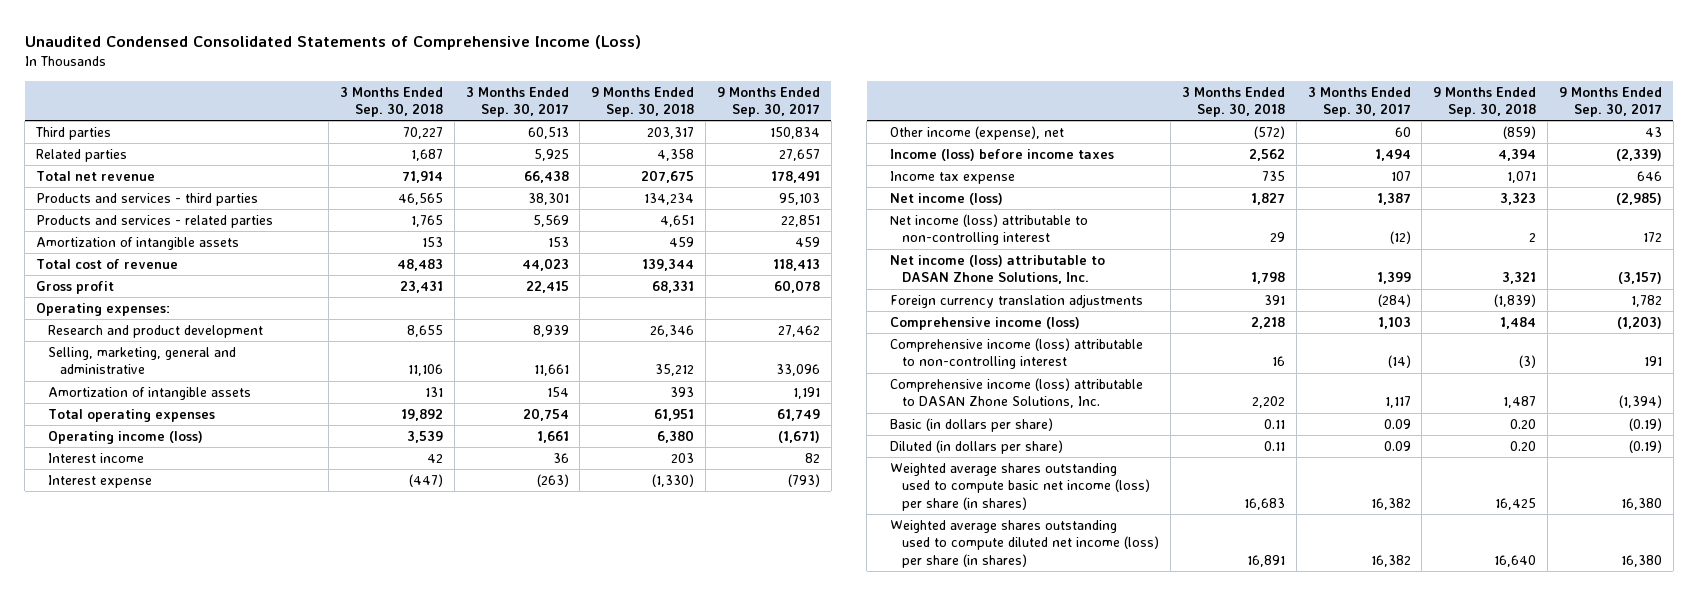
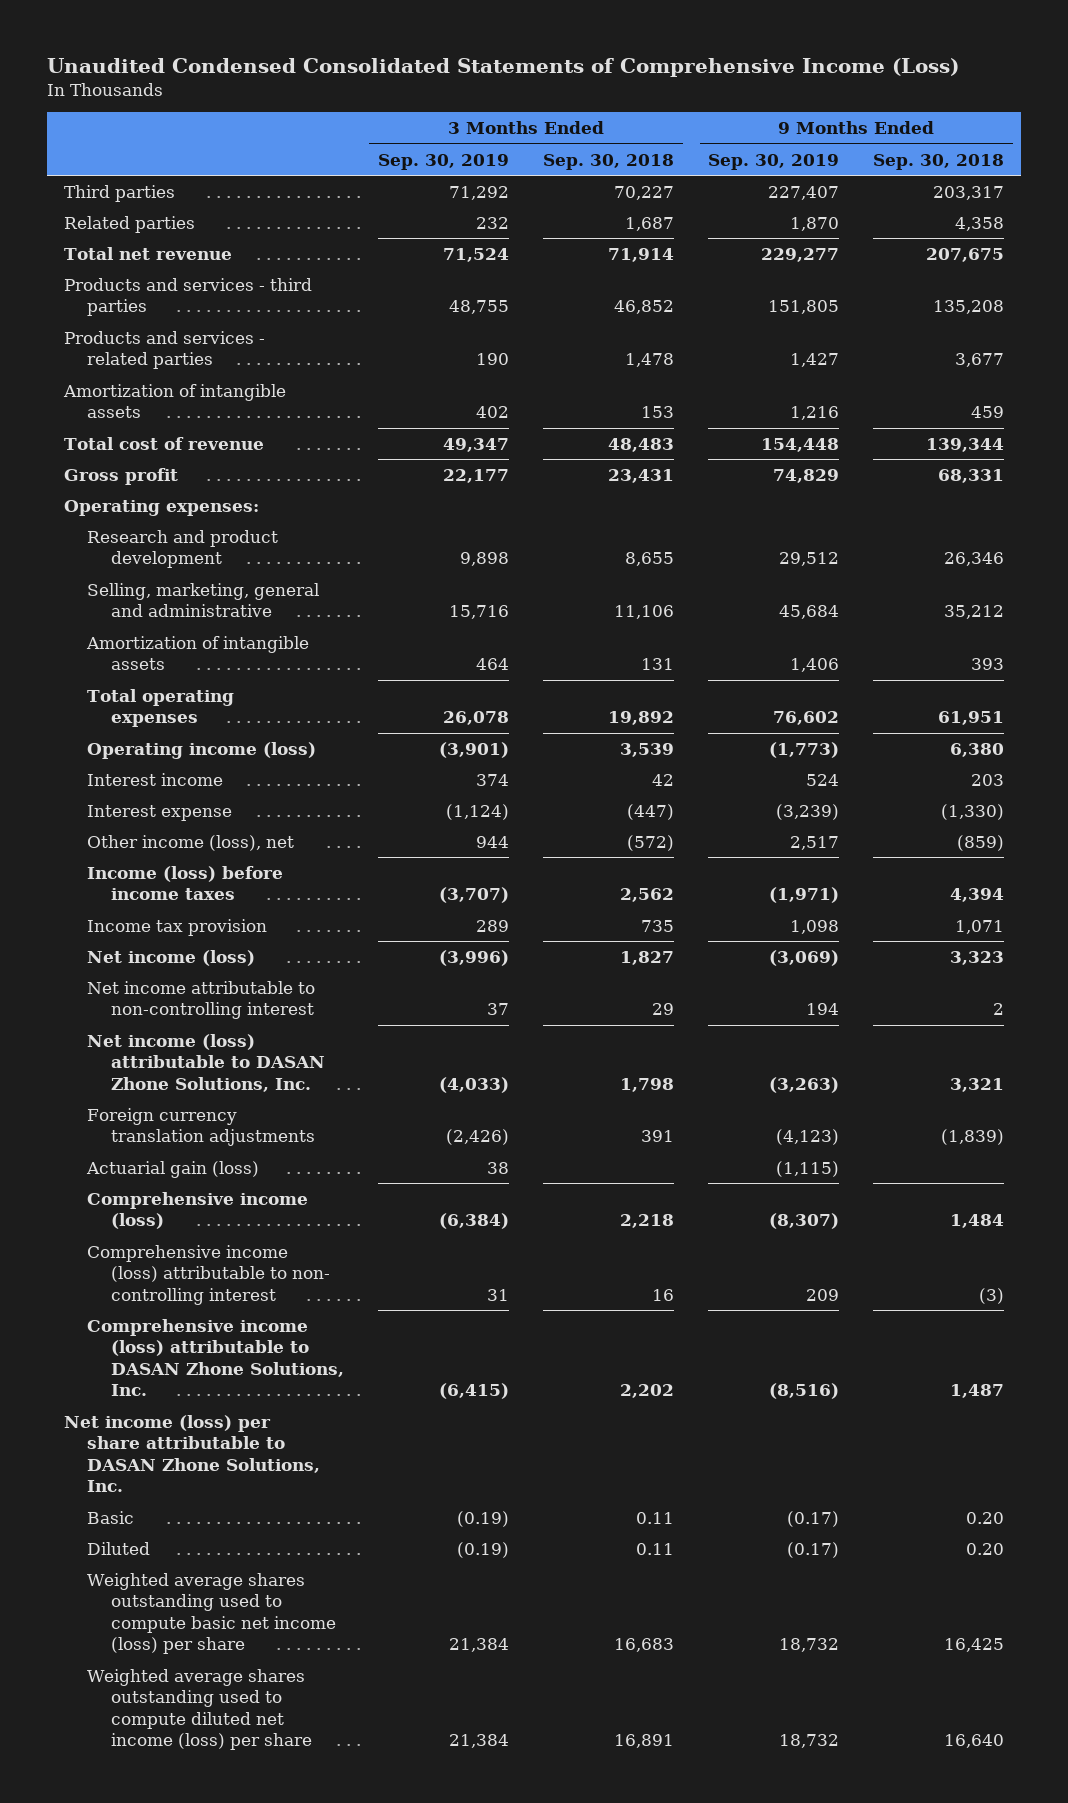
[465,86,569,117] 3 Months Ended Sep. 30, 2017 -> none
[717,86,821,117] 9 Months Ended Sep. 30, 2017 -> none
none -> [377,153,509,170] Sep. 30, 2019
none -> [708,153,840,170] Sep. 30, 2019
[397,193,443,206] 46,565 -> [614,300,675,315] 46,852
[644,193,695,206] 134,234 -> [933,300,1005,315] 135,208
[410,215,443,228] 1,765 -> [625,353,675,368] 1,478
[660,215,695,228] 4,651 -> [955,353,1005,368] 3,677
[890,126,1065,141] Other income (expense), net -> [87,834,295,851] Other income (loss), net
[890,171,1016,185] Income tax expense -> [87,918,268,936] Income tax provision
[890,214,1089,246] Net income (loss) attributable to non-controlling interest -> [87,980,316,1020] Net income attributable to non-controlling interest
none -> [86,1160,260,1178] Actuarial gain (loss)
[890,338,1144,370] Comprehensive income (loss) attributable to non-controlling interest -> [87,1244,330,1305] Comprehensive income (loss) attributable to non- controlling interest
none -> [63,1414,321,1492] Net income (loss) per share attributable to DASAN Zhone Solutions, Inc.
[890,418,1054,433] Basic (in dollars per share) -> [87,1510,135,1524] Basic
[890,440,1064,455] Diluted (in dollars per share) -> [87,1541,151,1555] Diluted
[890,463,1151,511] Weighted average shares outstanding used to compute basic net income (loss) per share (in shares) -> [87,1572,336,1654] Weighted average shares outstanding used to compute basic net income (loss) per share
[890,520,1160,568] Weighted average shares outstanding used to compute diluted net income (loss) per share (in shares) -> [87,1668,312,1750] Weighted average shares outstanding used to compute diluted net income (loss) per share

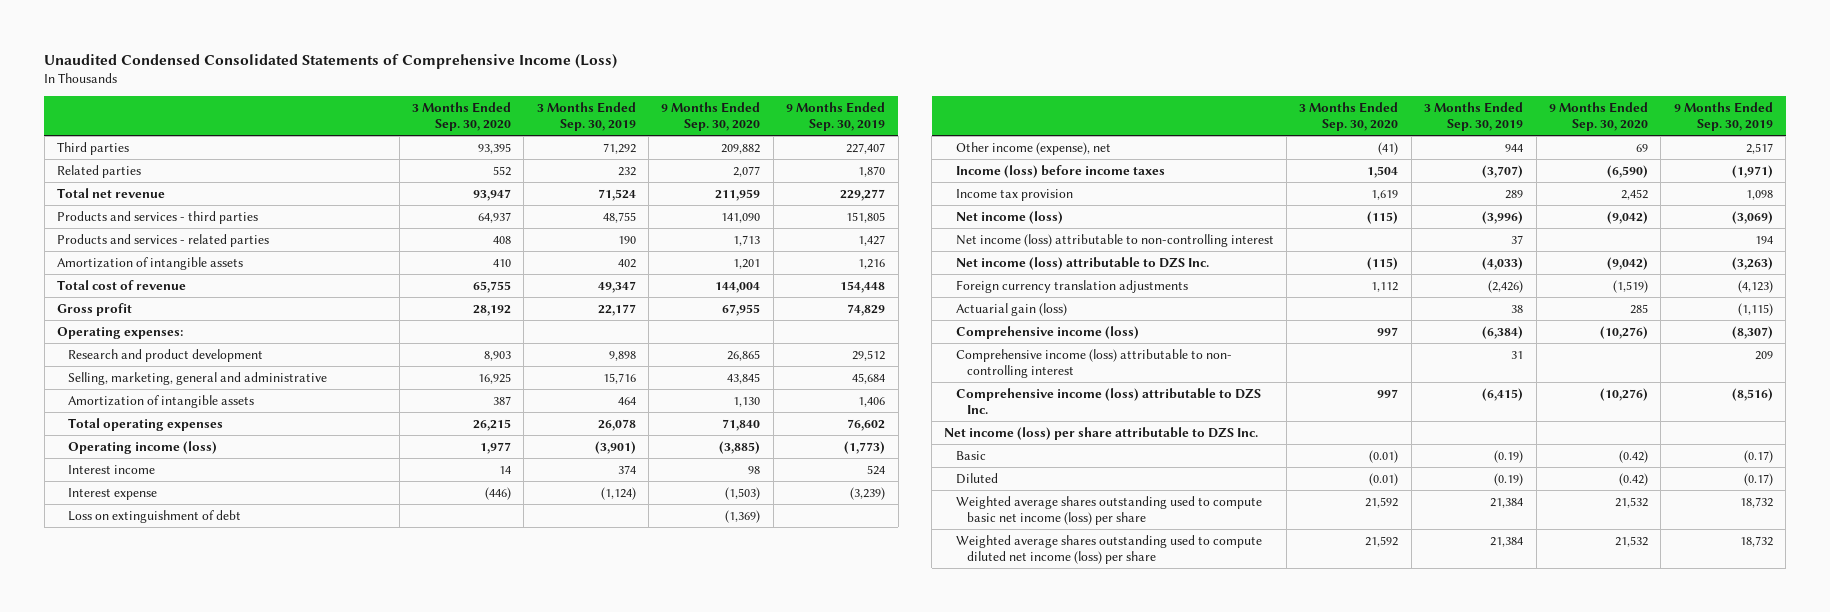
[543,153,675,170] Sep. 30, 2018 -> none
[873,153,1005,170] Sep. 30, 2018 -> none
none -> [411,102,511,131] 3 Months Ended Sep. 30, 2020
none -> [661,102,761,131] 9 Months Ended Sep. 30, 2020
none -> [68,510,242,524] Loss on extinguishment of debt
[87,834,295,851] Other income (loss), net -> [955,142,1111,156] Other income (expense), net
[87,980,316,1020] Net income attributable to non-controlling interest -> [955,234,1274,248] Net income (loss) attributable to non-controlling interest
[87,1033,325,1092] Net income (loss) attributable to DASAN Zhone Solutions, Inc. -> [955,257,1209,271] Net income (loss) attributable to DZS Inc.
[87,1318,344,1396] Comprehensive income (loss) attributable to DASAN Zhone Solutions, Inc. -> [955,388,1261,414] Comprehensive income (loss) attributable to DZS Inc.
[63,1414,321,1492] Net income (loss) per share attributable to DASAN Zhone Solutions, Inc. -> [944,427,1259,441] Net income (loss) per share attributable to DZS Inc.

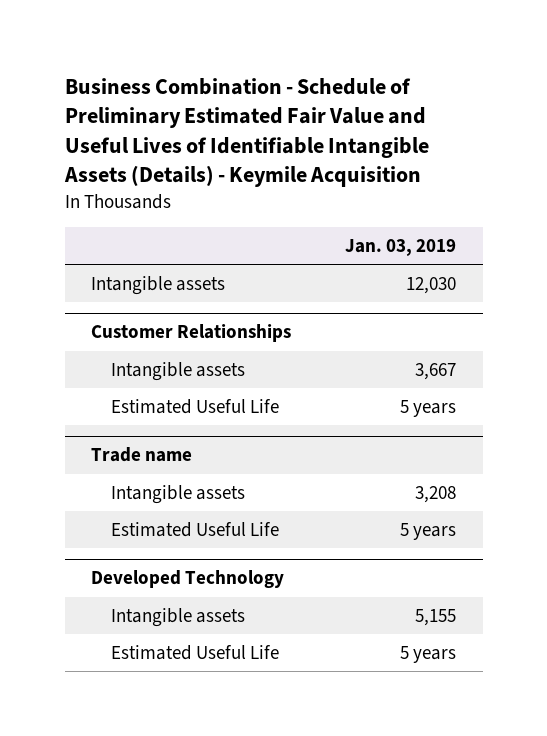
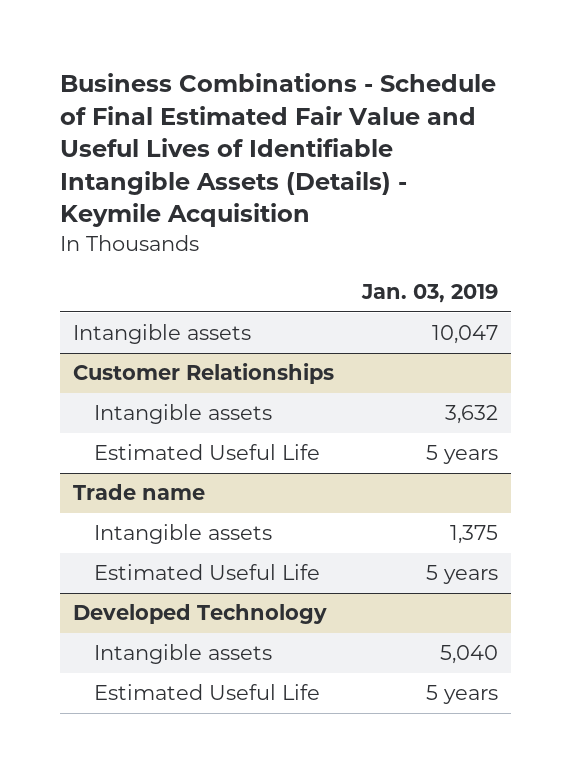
[63,78,429,188] Business Combination - Schedule of Preliminary Estimated Fair Value and Useful Lives of Identifiable Intangible Assets (Details) - Keymile Acquisition -> [59,73,496,228] Business Combinations - Schedule of Final Estimated Fair Value and Useful Lives of Identifiable Intangible Assets (Details) - Keymile Acquisition
[405,276,456,294] 12,030 -> [431,325,498,345] 10,047
[414,362,456,380] 3,667 -> [444,405,498,425] 3,632
[414,485,456,503] 3,208 -> [449,525,498,545] 1,375
[414,608,456,626] 5,155 -> [439,645,498,665] 5,040

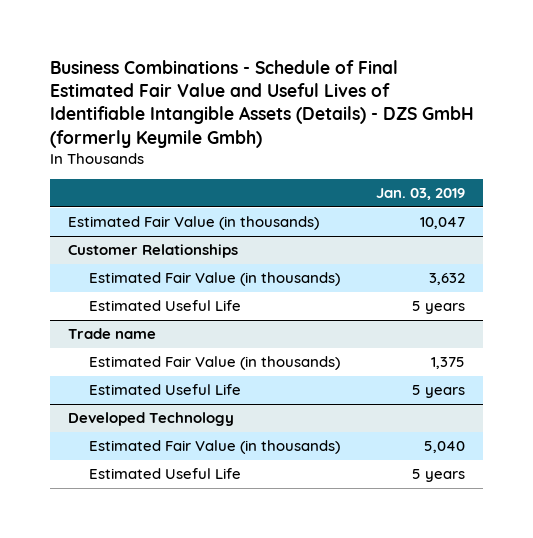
[59,73,496,228] Business Combinations - Schedule of Final Estimated Fair Value and Useful Lives of Identifiable Intangible Assets (Details) - Keymile Acquisition -> [50,59,475,148] Business Combinations - Schedule of Final Estimated Fair Value and Useful Lives of Identifiable Intangible Assets (Details) - DZS GmbH (formerly Keymile Gmbh)
[73,324,252,345] Intangible assets -> [67,216,319,231] Estimated Fair Value (in thousands)
[93,404,272,425] Intangible assets -> [89,272,341,287] Estimated Fair Value (in thousands)
[93,524,272,545] Intangible assets -> [89,356,341,371] Estimated Fair Value (in thousands)
[93,644,272,665] Intangible assets -> [89,440,341,455] Estimated Fair Value (in thousands)

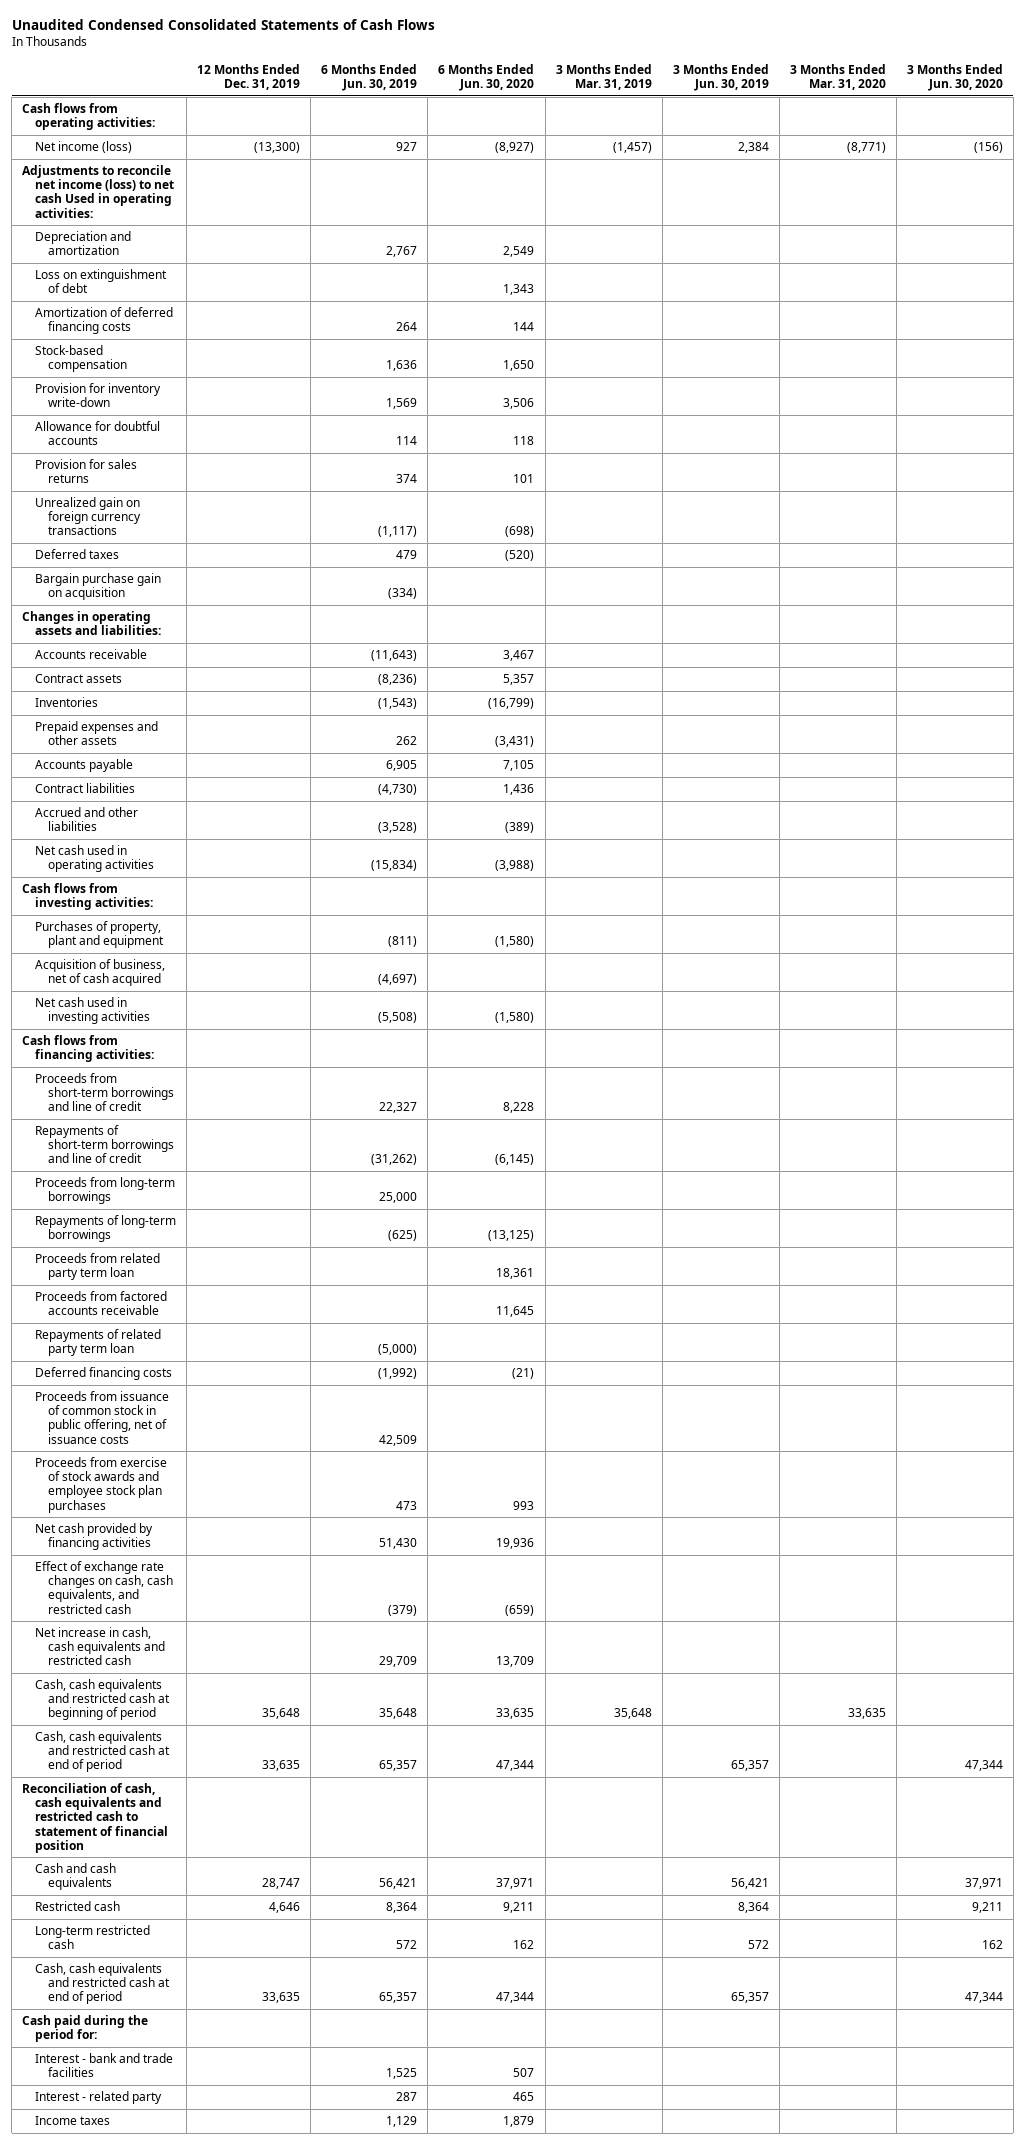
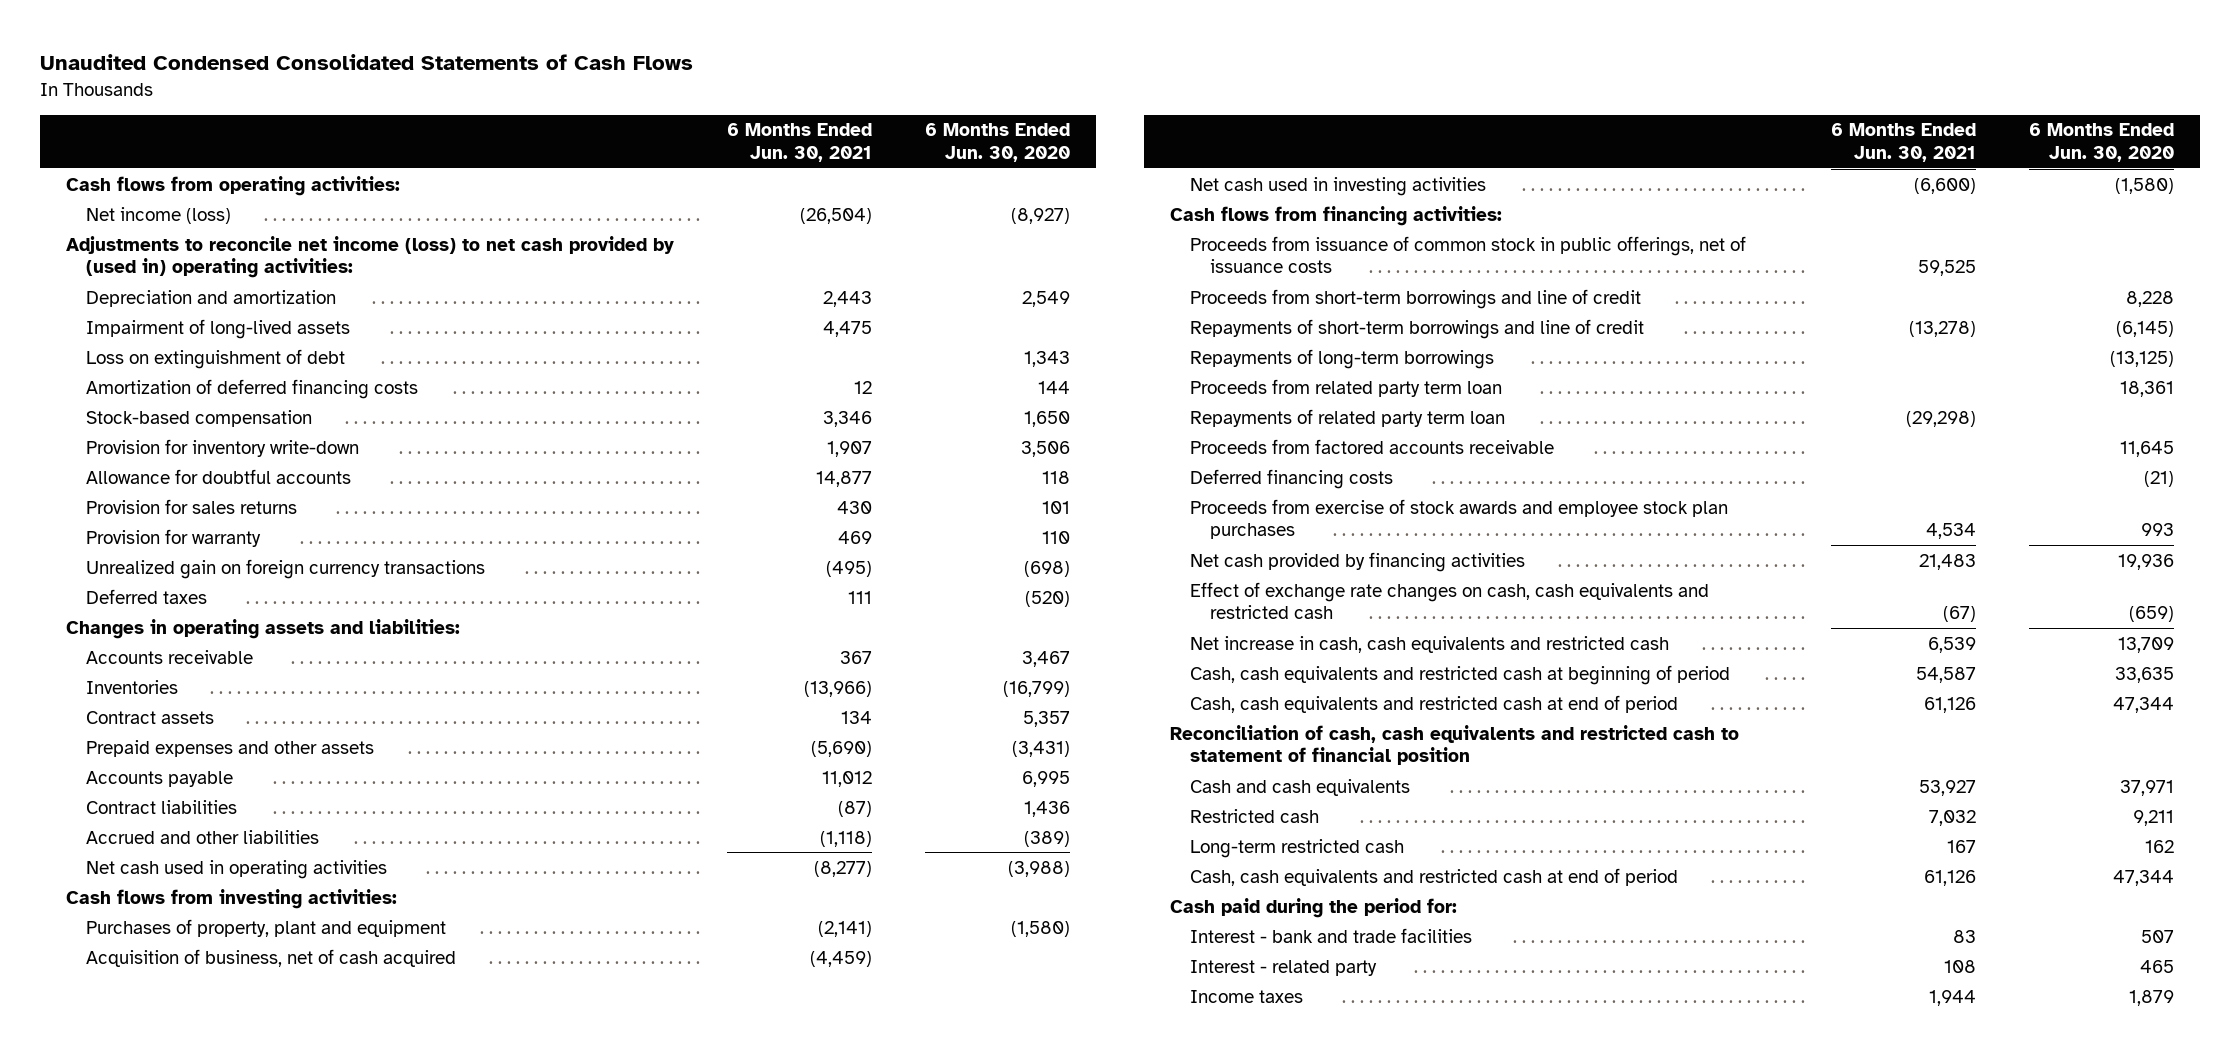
[197,64,301,91] 12 Months Ended Dec. 31, 2019 -> none
[321,64,418,92] 6 Months Ended Jun. 30, 2019 -> none
[555,64,652,91] 3 Months Ended Mar. 31, 2019 -> none
[672,64,769,92] 3 Months Ended Jun. 30, 2019 -> none
[789,64,886,91] 3 Months Ended Mar. 31, 2020 -> none
[906,64,1003,92] 3 Months Ended Jun. 30, 2020 -> none
none -> [726,123,872,163] 6 Months Ended Jun. 30, 2021
[22,165,175,218] Adjustments to reconcile net income (loss) to net cash Used in operating activities: -> [66,235,675,279] Adjustments to reconcile net income (loss) to net cash provided by (used in) operating activities:
none -> [86,318,351,339] Impairment of long-lived assets
none -> [86,528,262,547] Provision for warranty
[35,573,162,601] Bargain purchase gain on acquisition -> none
[35,674,123,684] Contract assets -> [86,710,215,724] Contract assets
[503,760,535,772] 7,105 -> [1021,770,1070,787] 6,995
none -> [1190,235,1747,274] Proceeds from issuance of common stock in public offerings, net of issuance costs
[35,1177,176,1205] Proceeds from long-term borrowings -> none
[35,1291,168,1316] Proceeds from factored accounts receivable -> [1190,438,1555,454] Proceeds from factored accounts receivable
[35,1391,170,1444] Proceeds from issuance of common stock in public offering, net of issuance costs -> none
[35,1561,174,1614] Effect of exchange rate changes on cash, cash equivalents, and restricted cash -> [1190,581,1710,620] Effect of exchange rate changes on cash, cash equivalents and restricted cash

